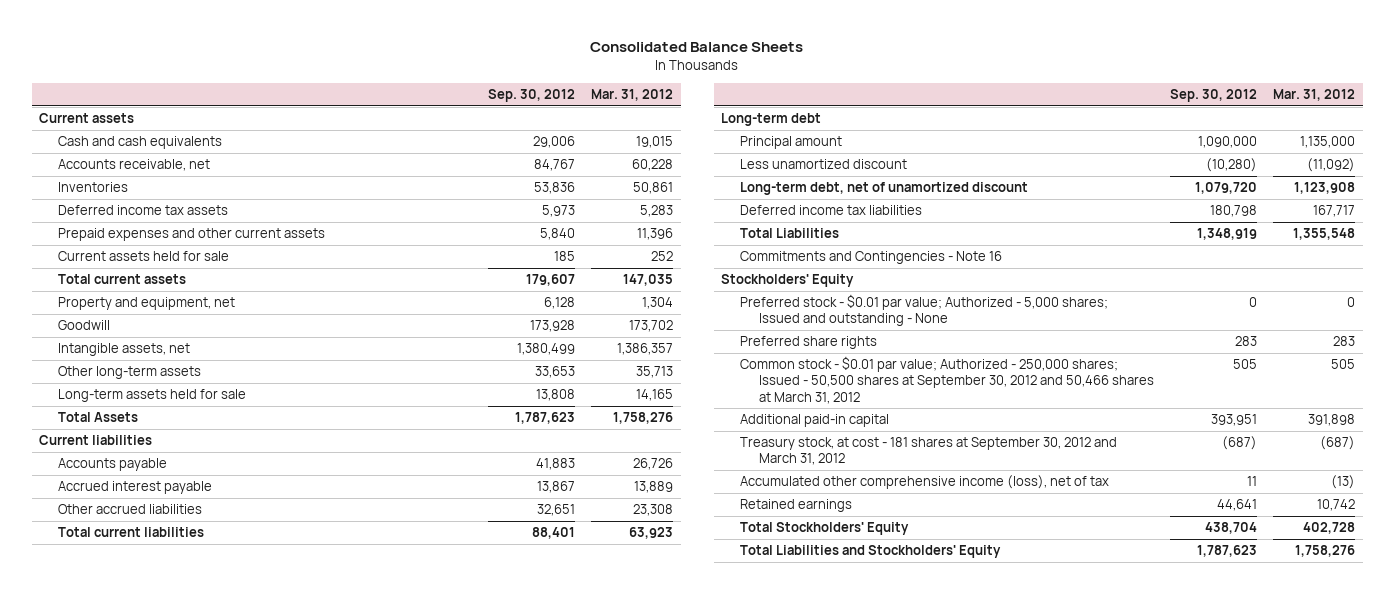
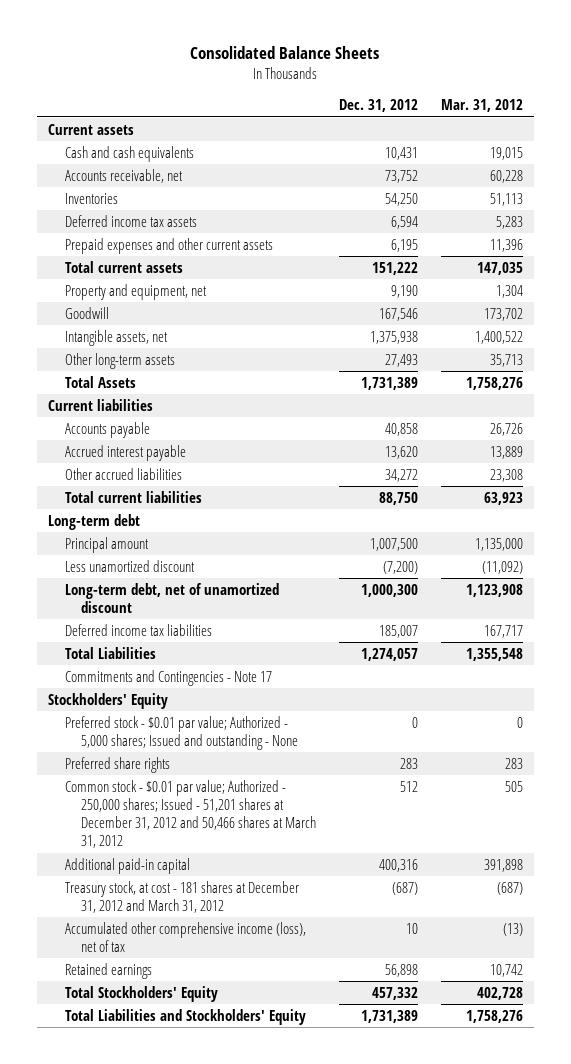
[488,89,576,103] Sep. 30, 2012 -> none
none -> [338,99,418,113] Dec. 31, 2012
[632,182,673,195] 50,861 -> [489,192,523,206] 51,113
[58,251,230,262] Current assets held for sale -> none
[616,343,673,356] 1,386,357 -> [474,330,523,344] 1,400,522
[58,389,247,403] Long-term assets held for sale -> none
[740,251,1003,265] Commitments and Contingencies - Note 16 -> [64,669,272,686] Commitments and Contingencies - Note 17
[740,356,1155,404] Common stock - $0.01 par value; Authorized - 250,000 shares; Issued - 50,500 shares at September 30, 2012 and 50,466 shares at March 31, 2012 -> [64,779,317,849] Common stock - $0.01 par value; Authorized - 250,000 shares; Issued - 51,201 shares at December 31, 2012 and 50,466 shares at March 31, 2012
[740,437,1118,466] Treasury stock, at cost - 181 shares at September 30, 2012 and March 31, 2012 -> [64,880,299,913] Treasury stock, at cost - 181 shares at December 31, 2012 and March 31, 2012

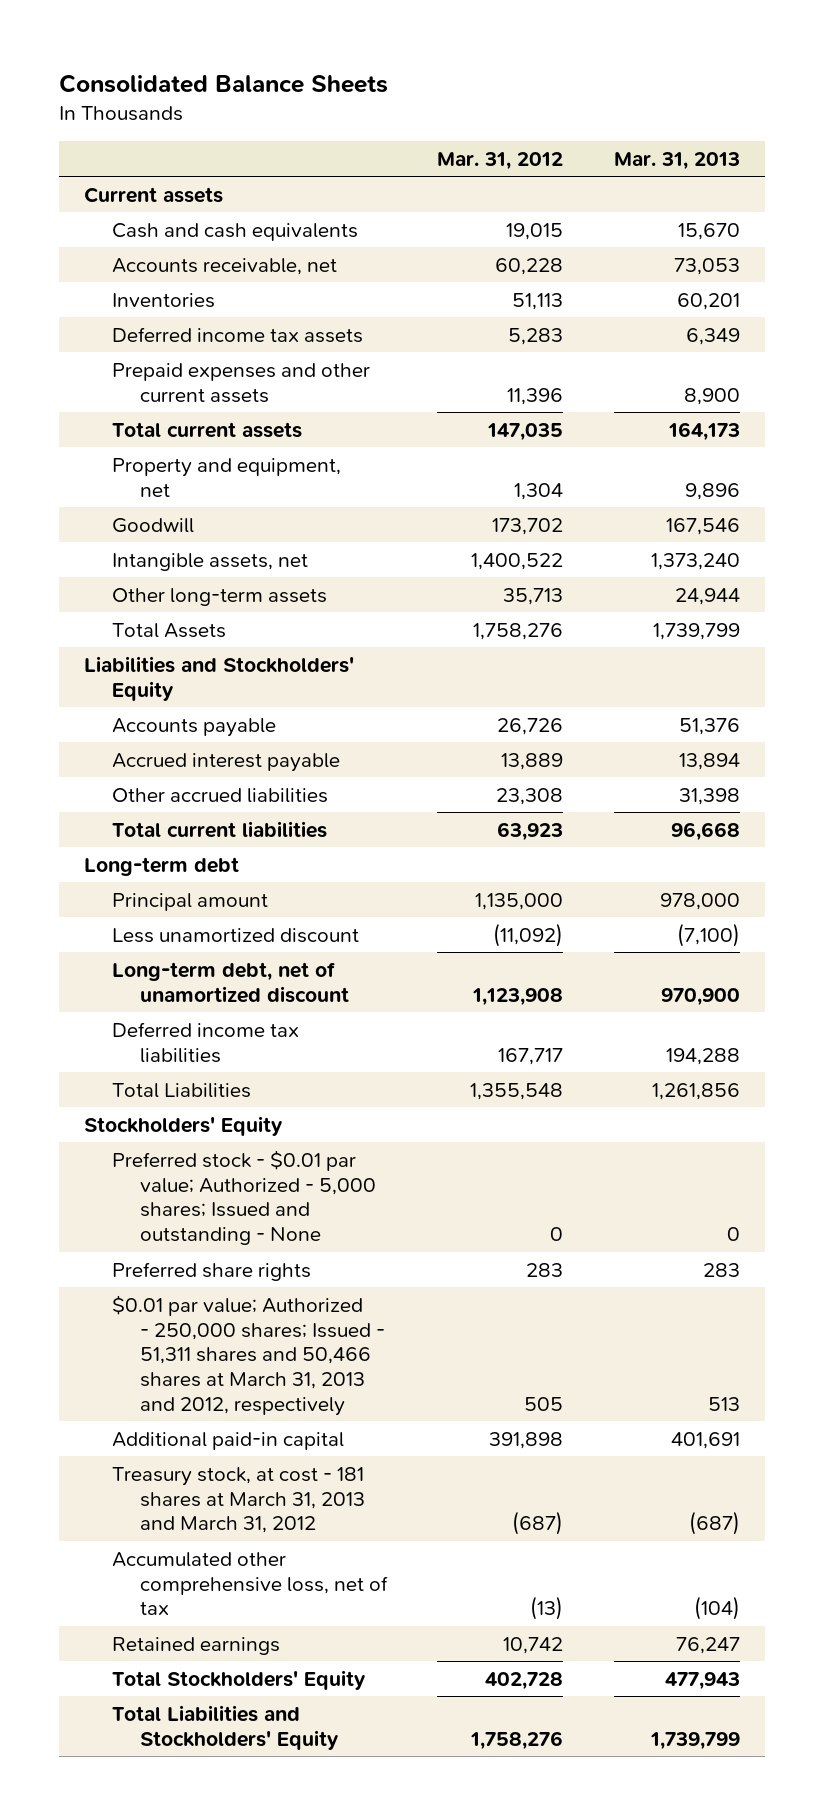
[338,99,418,113] Dec. 31, 2012 -> none
none -> [613,152,740,171] Mar. 31, 2013
[48,398,154,411] Current liabilities -> none
none -> [83,655,354,701] Liabilities and Stockholders' Equity
[64,669,272,686] Commitments and Contingencies - Note 17 -> none
[64,779,317,849] Common stock - $0.01 par value; Authorized - 250,000 shares; Issued - 51,201 shares at December 31, 2012 and 50,466 shares at March 31, 2012 -> [111,1294,385,1417] $0.01 par value; Authorized - 250,000 shares; Issued - 51,311 shares and 50,466 shares at March 31, 2013 and 2012, respectively
[64,880,299,913] Treasury stock, at cost - 181 shares at December 31, 2012 and March 31, 2012 -> [111,1466,365,1534] Treasury stock, at cost - 181 shares at March 31, 2013 and March 31, 2012
[64,921,306,952] Accumulated other comprehensive income (loss), net of tax -> [111,1551,388,1616] Accumulated other comprehensive loss, net of tax

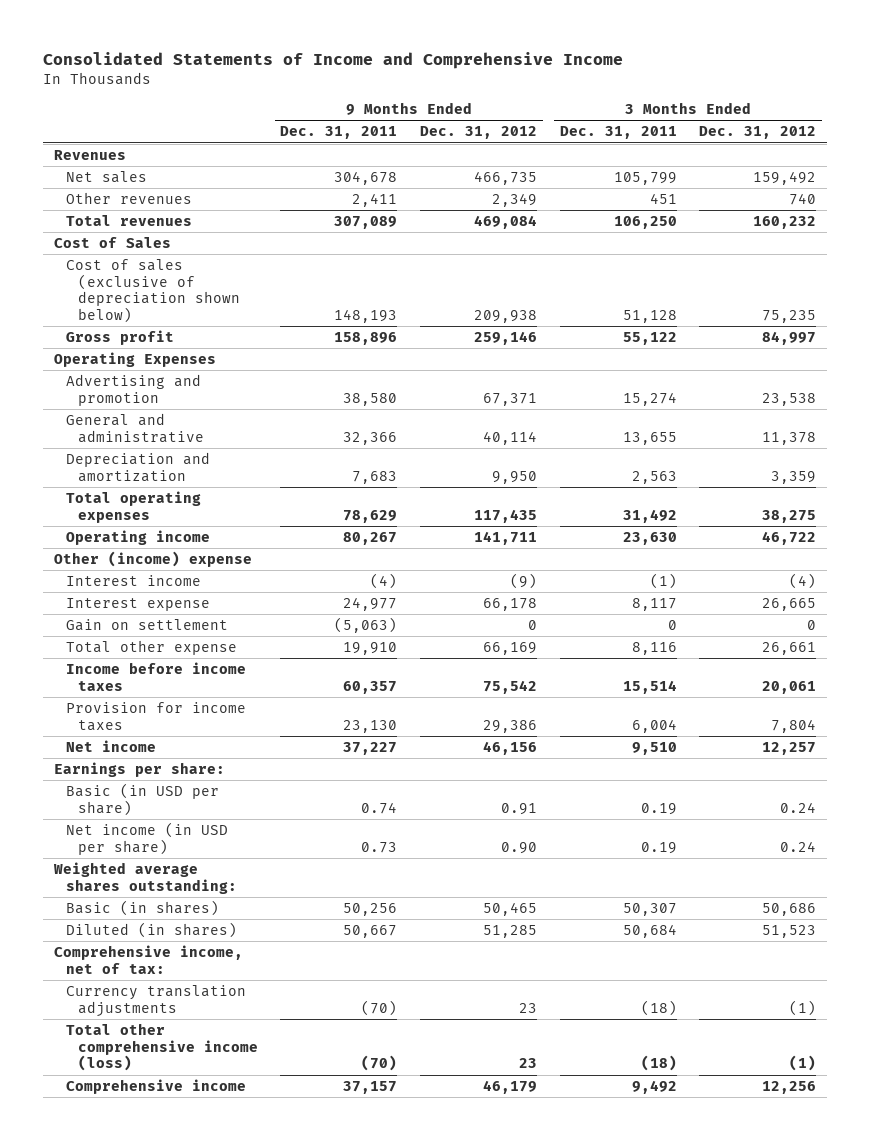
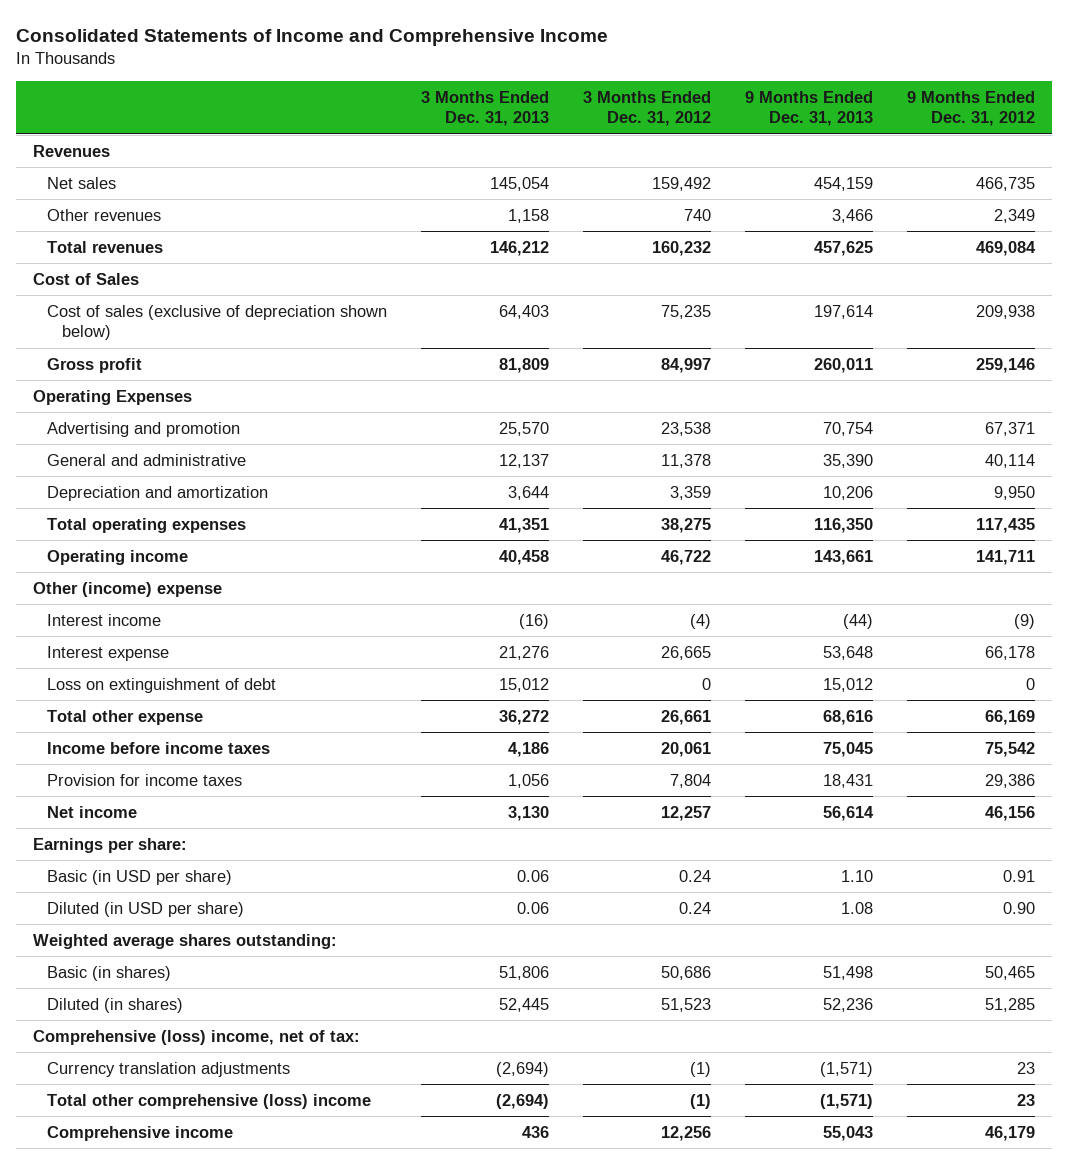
[280,126,398,140] Dec. 31, 2011 -> none
[559,126,677,140] Dec. 31, 2011 -> none
none -> [421,91,550,127] 3 Months Ended Dec. 31, 2013
none -> [744,91,873,127] 9 Months Ended Dec. 31, 2013
[66,619,229,632] Gain on settlement -> none
none -> [47,677,277,693] Loss on extinguishment of debt
[66,822,229,855] Net income (in USD per share) -> [47,901,245,917] Diluted (in USD per share)
[54,945,244,974] Comprehensive income, net of tax: -> [32,1029,360,1045] Comprehensive (loss) income, net of tax:
[66,1023,258,1072] Total other comprehensive income (loss) -> [47,1093,372,1109] Total other comprehensive (loss) income

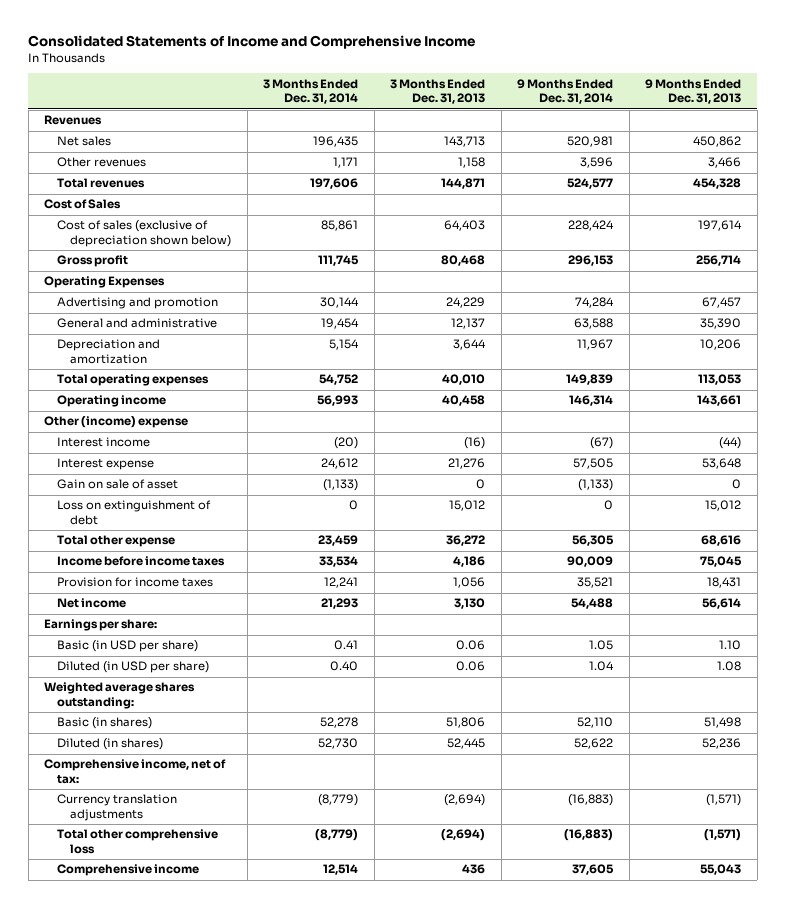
[583,91,712,127] 3 Months Ended Dec. 31, 2012 -> none
[906,91,1035,127] 9 Months Ended Dec. 31, 2012 -> none
none -> [263,78,359,105] 3 Months Ended Dec. 31, 2014
none -> [517,78,614,105] 9 Months Ended Dec. 31, 2014
[490,176,550,191] 145,054 -> [444,136,486,148] 143,713
[813,176,873,191] 454,159 -> [693,136,742,148] 450,862
[490,240,550,256] 146,212 -> [441,178,486,190] 144,871
[813,240,873,256] 457,625 -> [693,178,742,190] 454,328
[499,357,550,373] 81,809 -> [441,255,486,267] 80,468
[813,357,873,373] 260,011 -> [696,255,742,267] 256,714
[499,421,550,436] 25,570 -> [446,297,486,309] 24,229
[822,421,873,436] 70,754 -> [702,297,742,309] 67,457
[499,517,550,533] 41,351 -> [442,374,486,386] 40,010
[813,517,873,533] 116,350 -> [698,374,742,386] 113,053
none -> [57,479,179,490] Gain on sale of asset
[32,1029,360,1045] Comprehensive (loss) income, net of tax: -> [44,759,227,785] Comprehensive income, net of tax:
[47,1093,372,1109] Total other comprehensive (loss) income -> [57,829,219,855] Total other comprehensive loss

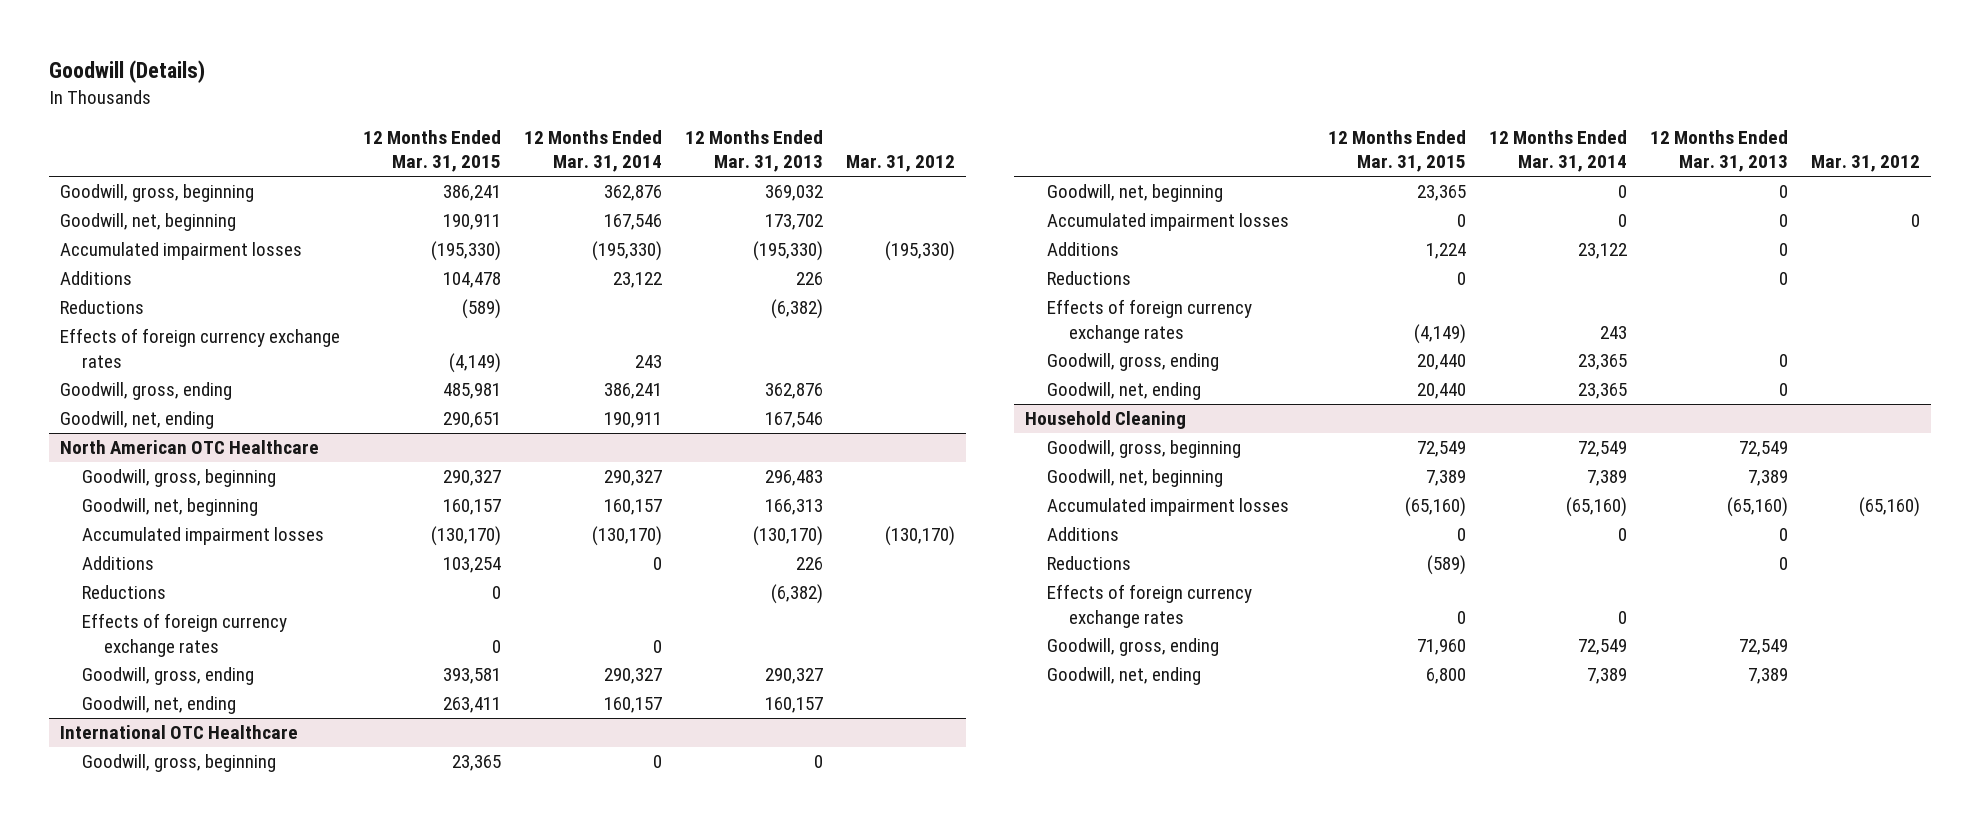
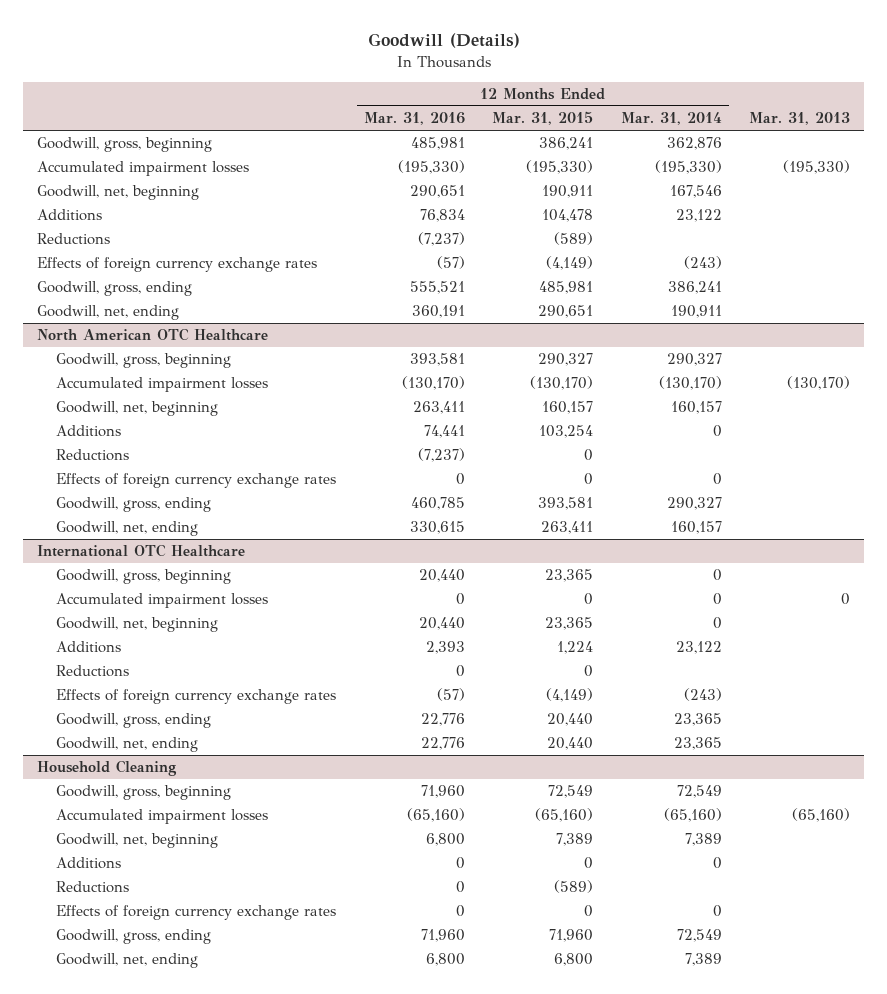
[684,130,823,173] 12 Months Ended Mar. 31, 2013 -> none
[845,155,955,173] Mar. 31, 2012 -> none
none -> [363,112,465,126] Mar. 31, 2016
none -> [749,112,851,126] Mar. 31, 2013
[60,213,237,232] Goodwill, net, beginning -> [36,185,199,201] Goodwill, net, beginning
[634,354,662,368] 243 -> [683,256,722,270] (243)
[81,498,258,517] Goodwill, net, beginning -> [56,401,219,417] Goodwill, net, beginning
[1046,184,1223,203] Goodwill, net, beginning -> [56,617,219,633] Goodwill, net, beginning
[1600,325,1628,339] 243 -> [683,688,722,702] (243)
[1046,469,1223,488] Goodwill, net, beginning -> [56,833,219,849] Goodwill, net, beginning

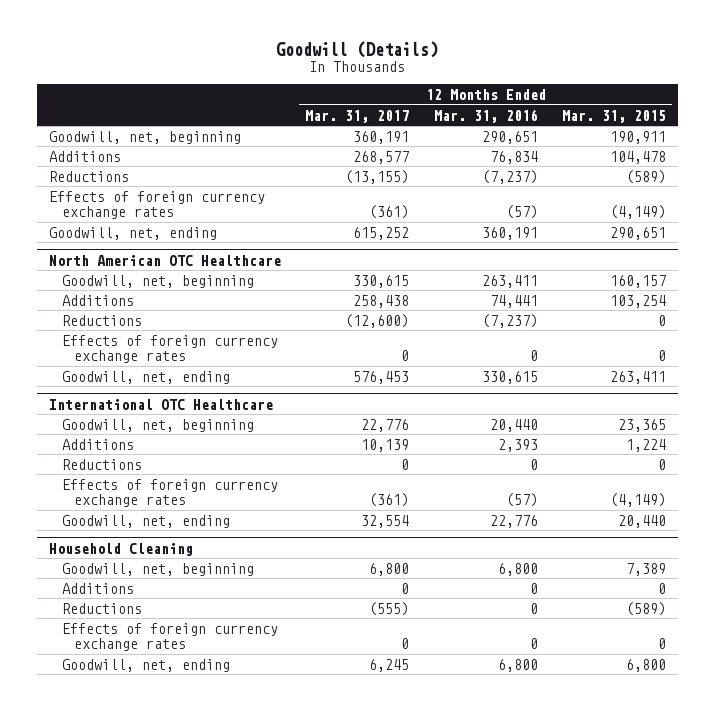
[620,112,722,126] Mar. 31, 2014 -> none
[749,112,851,126] Mar. 31, 2013 -> none
none -> [305,109,410,123] Mar. 31, 2017
[36,137,212,153] Goodwill, gross, beginning -> none
[36,161,249,177] Accumulated impairment losses -> none
[36,281,192,297] Goodwill, gross, ending -> none
[56,353,232,369] Goodwill, gross, beginning -> none
[56,377,269,393] Accumulated impairment losses -> none
[56,497,212,513] Goodwill, gross, ending -> none
[56,569,232,585] Goodwill, gross, beginning -> none
[56,593,269,609] Accumulated impairment losses -> none
[56,713,212,729] Goodwill, gross, ending -> none
[56,785,232,801] Goodwill, gross, beginning -> none
[56,809,269,825] Accumulated impairment losses -> none
[56,929,212,945] Goodwill, gross, ending -> none

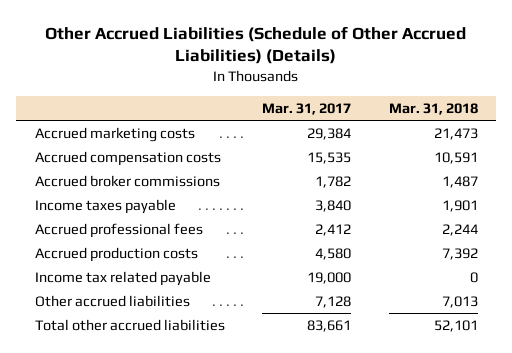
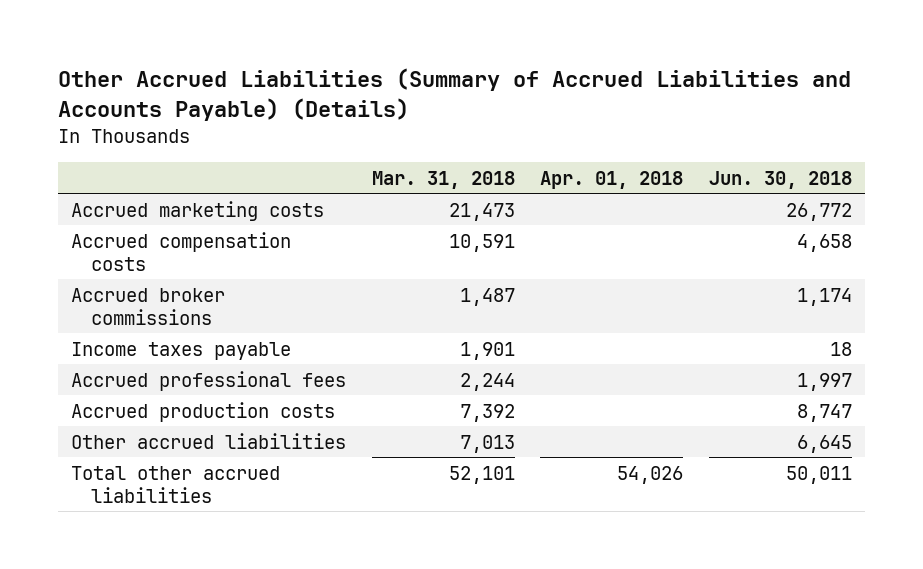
[45,25,467,65] Other Accrued Liabilities (Schedule of Other Accrued Liabilities) (Details) -> [57,68,851,121] Other Accrued Liabilities (Summary of Accrued Liabilities and Accounts Payable) (Details)
[262,102,352,115] Mar. 31, 2017 -> none
none -> [540,170,684,189] Apr. 01, 2018
none -> [709,170,853,189] Jun. 30, 2018
[34,270,211,286] Income tax related payable -> none

